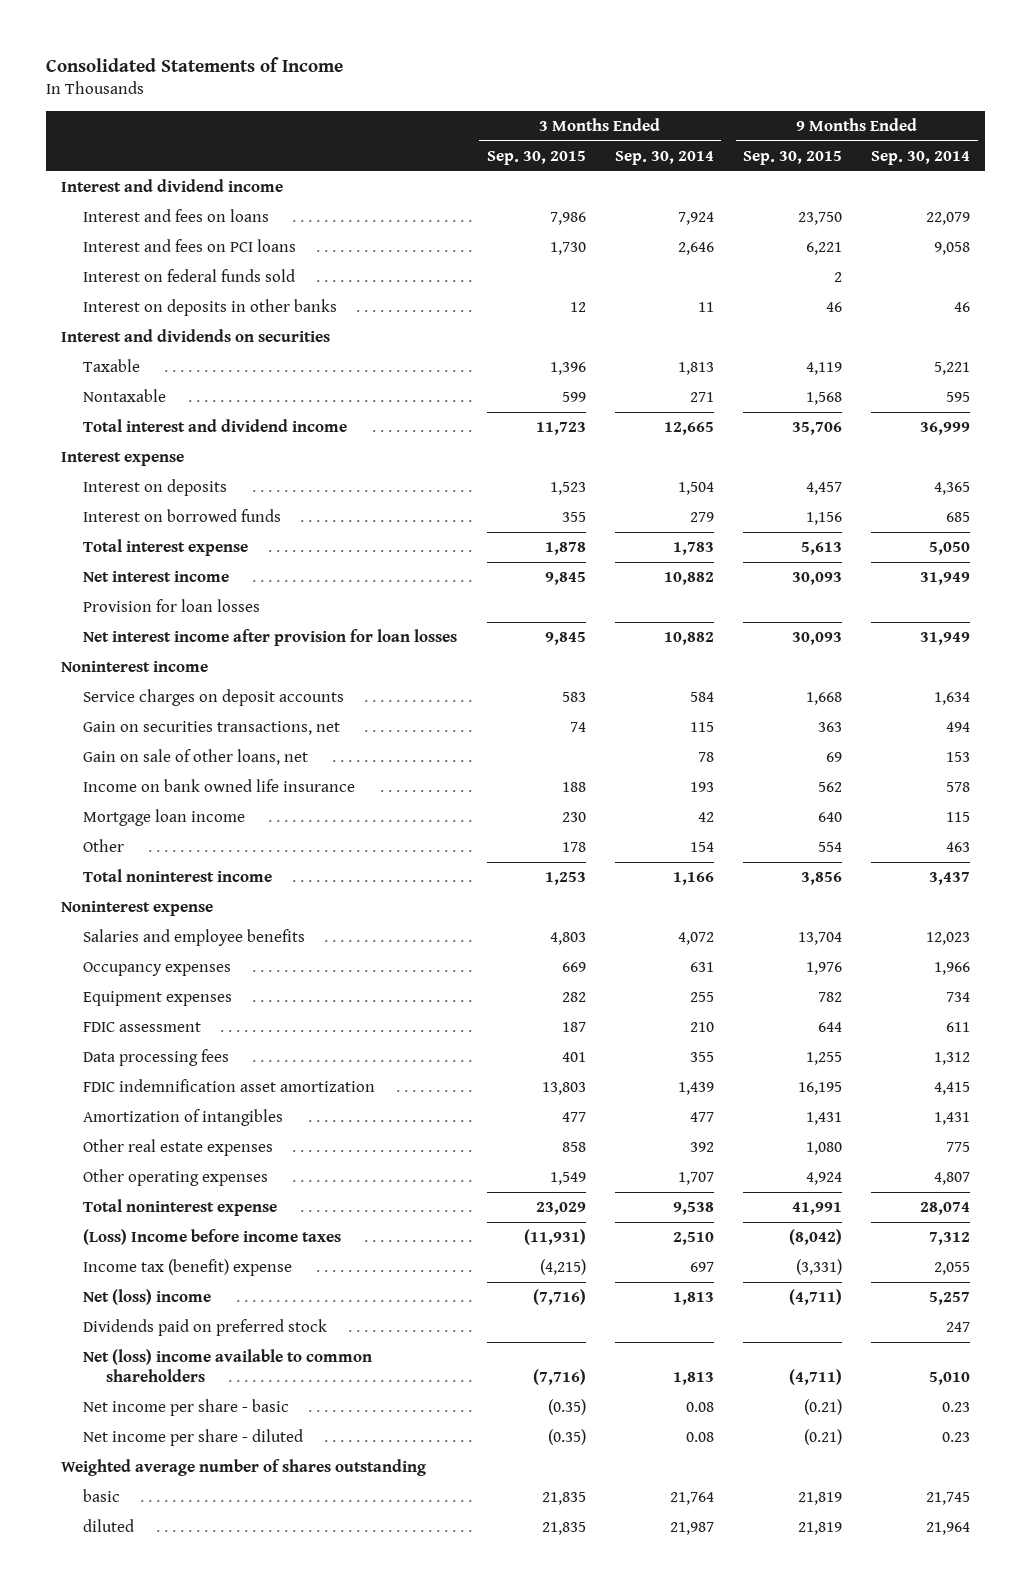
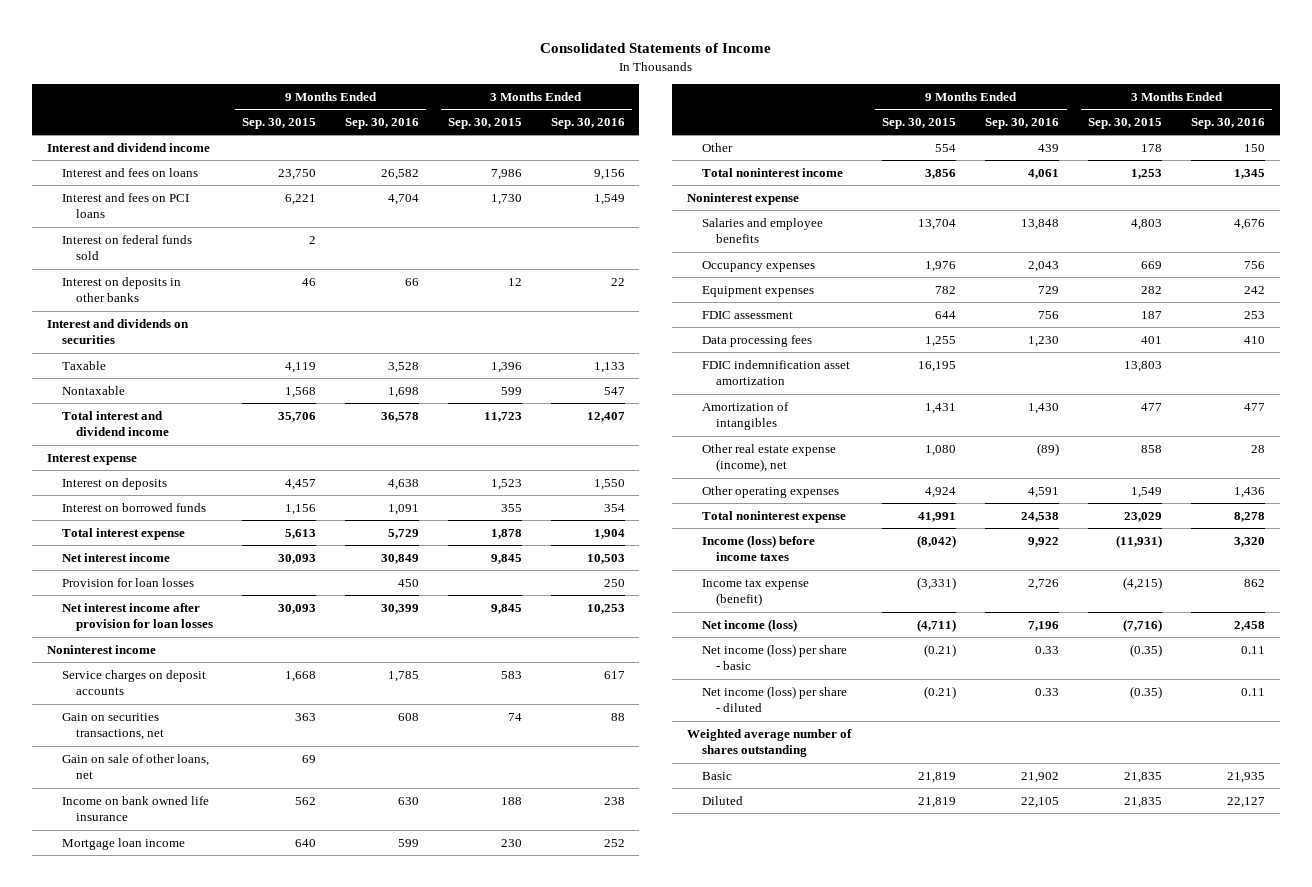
[614,150,714,165] Sep. 30, 2014 -> none
[871,150,971,165] Sep. 30, 2014 -> none
none -> [345,117,420,129] Sep. 30, 2016
none -> [550,117,625,129] Sep. 30, 2016
[83,1139,274,1157] Other real estate expenses -> [701,443,836,473] Other real estate expense (income), net
[83,1319,328,1337] Dividends paid on preferred stock -> none
[83,1349,373,1382] Net (loss) income available to common shareholders -> none
[83,1229,342,1246] (Loss) Income before income taxes -> [701,534,815,562] Income (loss) before income taxes
[83,1259,293,1277] Income tax (benefit) expense -> [701,578,809,607] Income tax expense (benefit)
[83,1289,212,1306] Net (loss) income -> [701,618,797,632] Net income (loss)
[83,1399,290,1417] Net income per share - basic -> [701,643,847,671] Net income (loss) per share - basic
[83,1429,304,1447] Net income per share - diluted -> [701,685,847,713] Net income (loss) per share - diluted
[83,1489,121,1503] basic -> [701,771,732,780] Basic
[83,1519,135,1533] diluted -> [701,795,743,805] Diluted

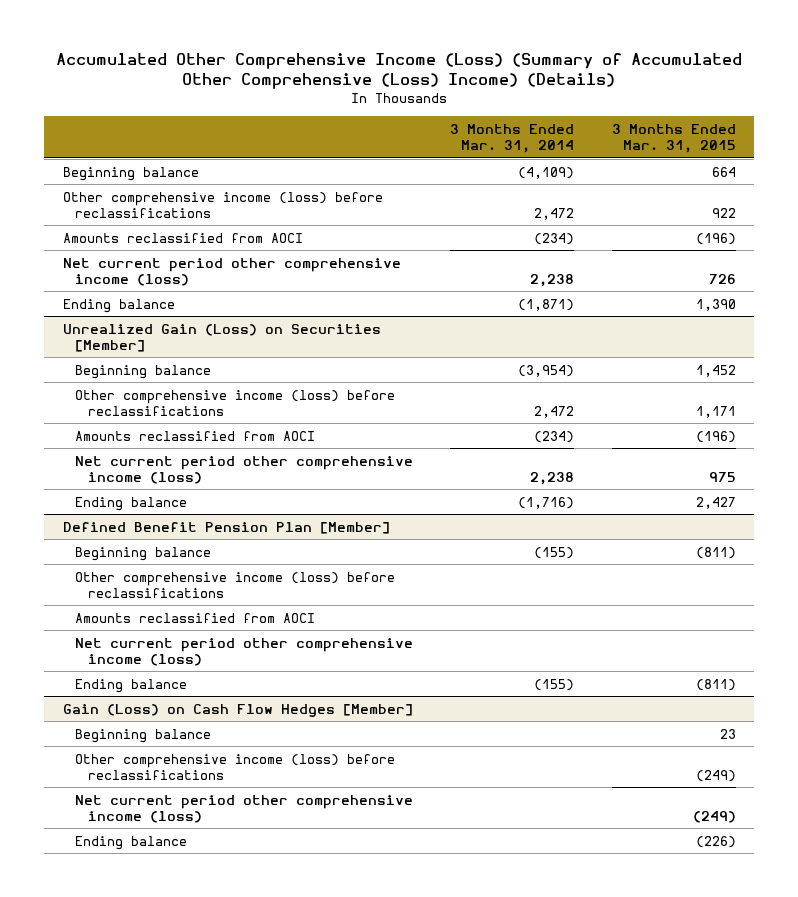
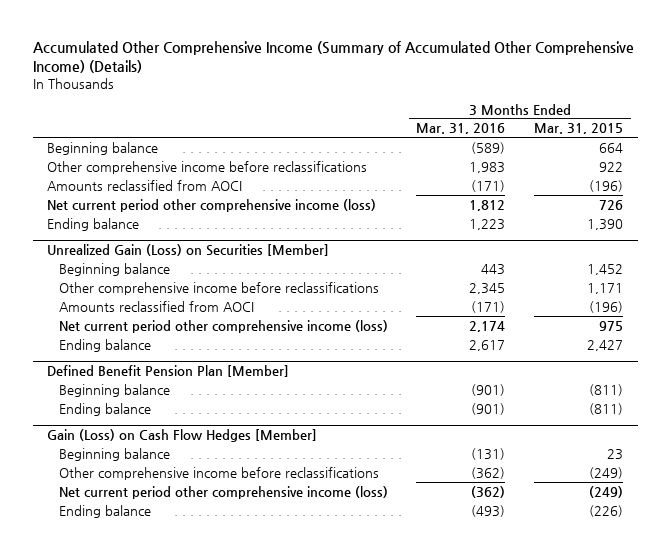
[56,52,743,90] Accumulated Other Comprehensive Income (Loss) (Summary of Accumulated Other Comprehensive (Loss) Income) (Details) -> [32,41,634,74] Accumulated Other Comprehensive Income (Summary of Accumulated Other Comprehensive Income) (Details)
[450,124,575,154] 3 Months Ended Mar. 31, 2014 -> none
none -> [416,123,506,135] Mar. 31, 2016
[62,191,383,218] Other comprehensive income (loss) before reclassifications -> [47,160,368,174] Other comprehensive income before reclassifications
[75,389,396,416] Other comprehensive income (loss) before reclassifications -> [58,281,379,295] Other comprehensive income before reclassifications
[75,571,396,598] Other comprehensive income (loss) before reclassifications -> none
[75,612,316,623] Amounts reclassified from AOCI -> none
[75,637,414,666] Net current period other comprehensive income (loss) -> none
[75,753,396,780] Other comprehensive income (loss) before reclassifications -> [58,466,379,480] Other comprehensive income before reclassifications

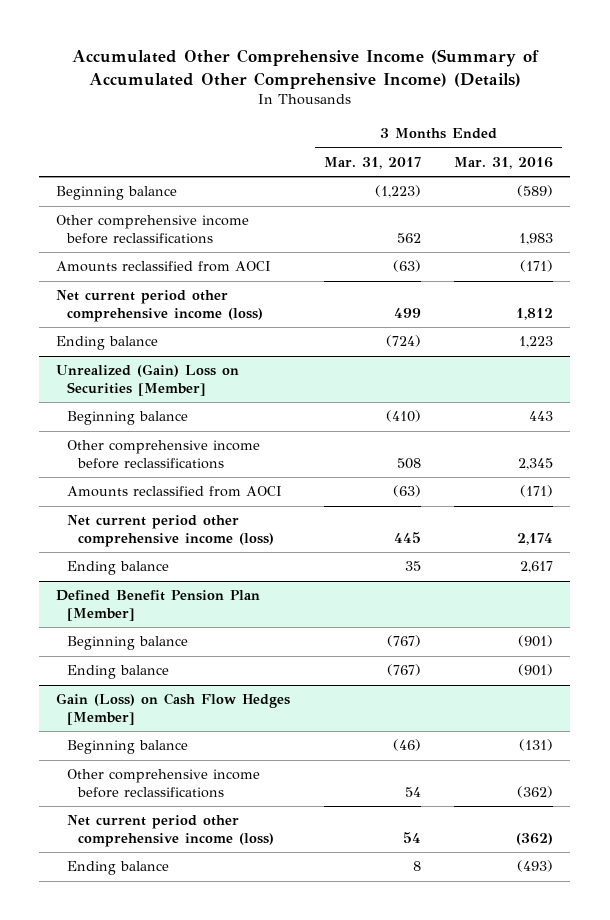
[534,123,624,135] Mar. 31, 2015 -> none
none -> [323,156,421,169] Mar. 31, 2017
[47,243,330,256] Unrealized Gain (Loss) on Securities [Member] -> [56,364,240,396] Unrealized (Gain) Loss on Securities [Member]

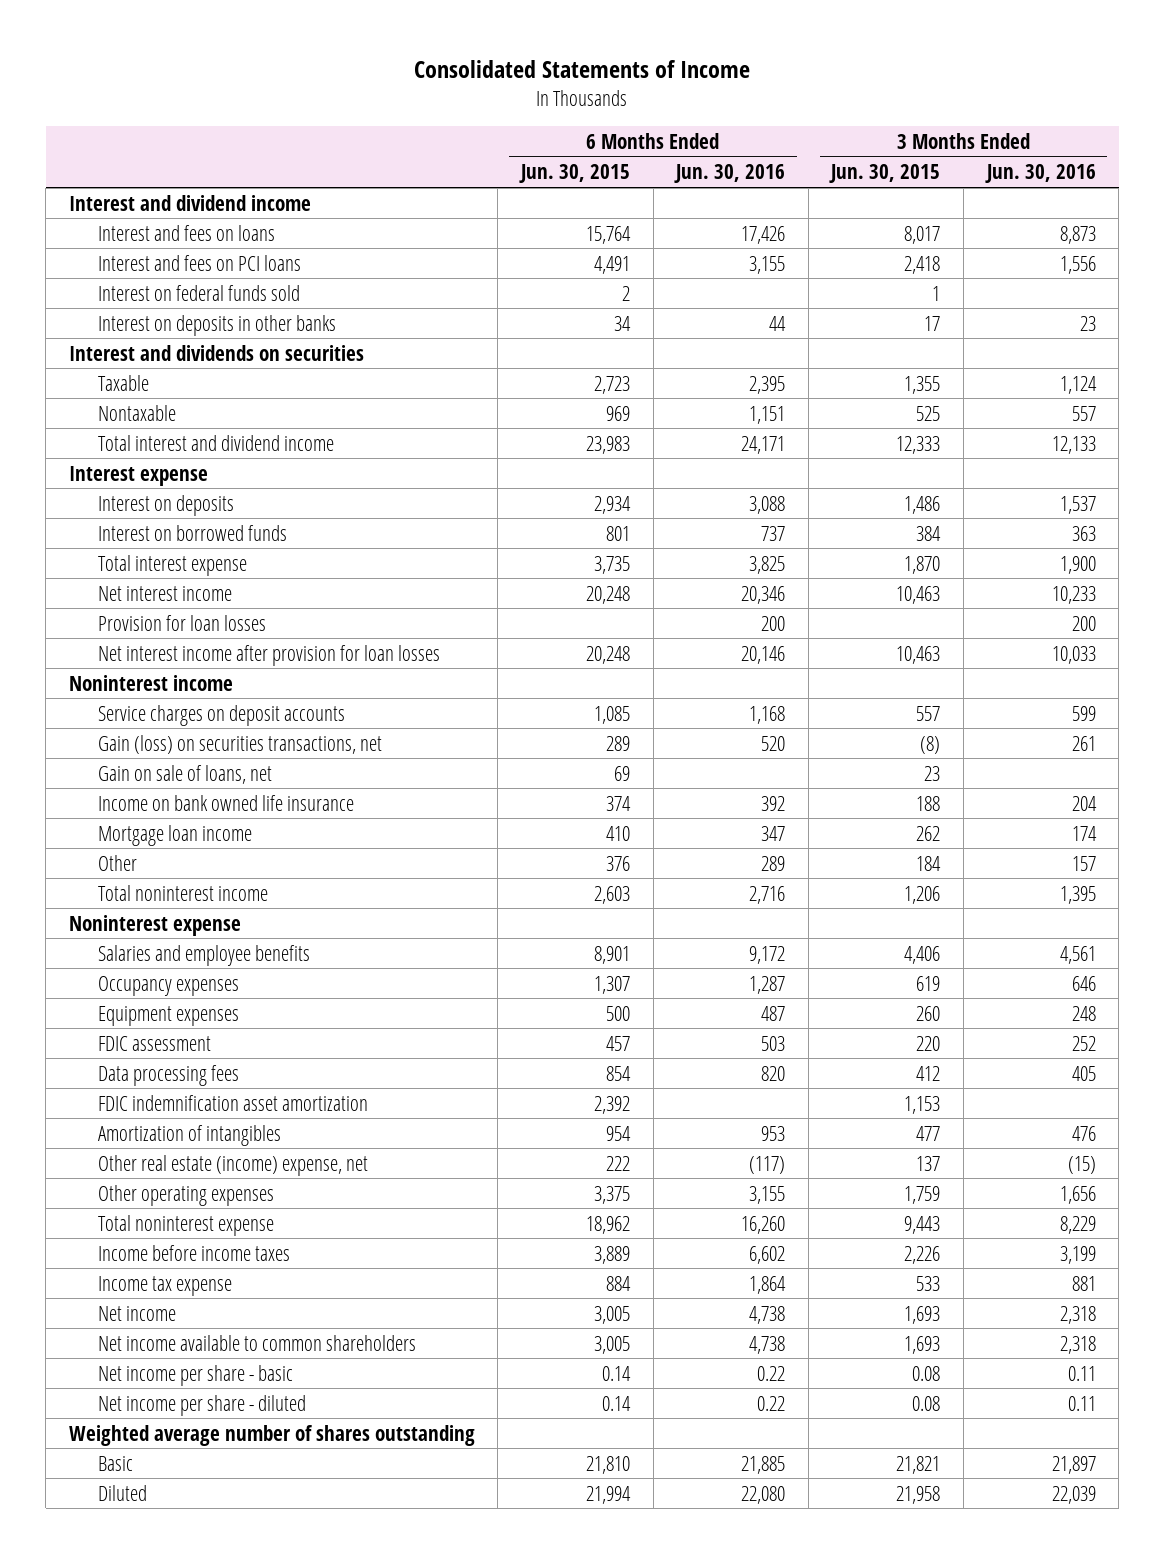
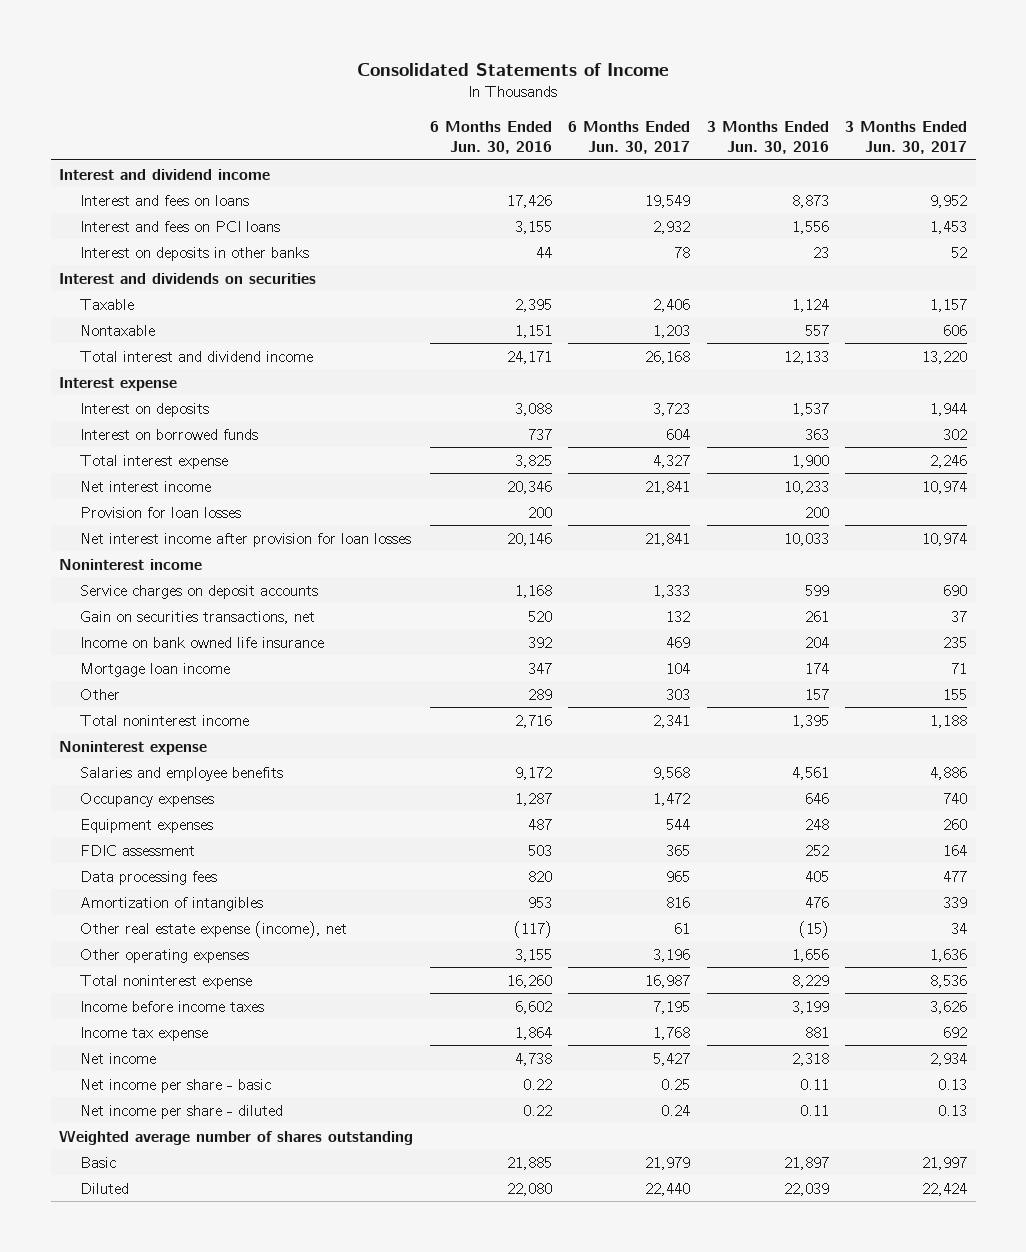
[518,164,630,184] Jun. 30, 2015 -> none
[829,164,941,184] Jun. 30, 2015 -> none
none -> [568,120,691,154] 6 Months Ended Jun. 30, 2017
none -> [845,120,968,154] 3 Months Ended Jun. 30, 2017
[97,284,300,301] Interest on federal funds sold -> none
[97,764,272,784] Gain on sale of loans, net -> none
[97,734,382,754] Gain (loss) on securities transactions, net -> [80,610,316,624] Gain on securities transactions, net
[97,1094,368,1111] FDIC indemnification asset amortization -> none
[97,1154,368,1176] Other real estate (income) expense, net -> [80,920,348,938] Other real estate expense (income), net
[97,1334,416,1351] Net income available to common shareholders -> none

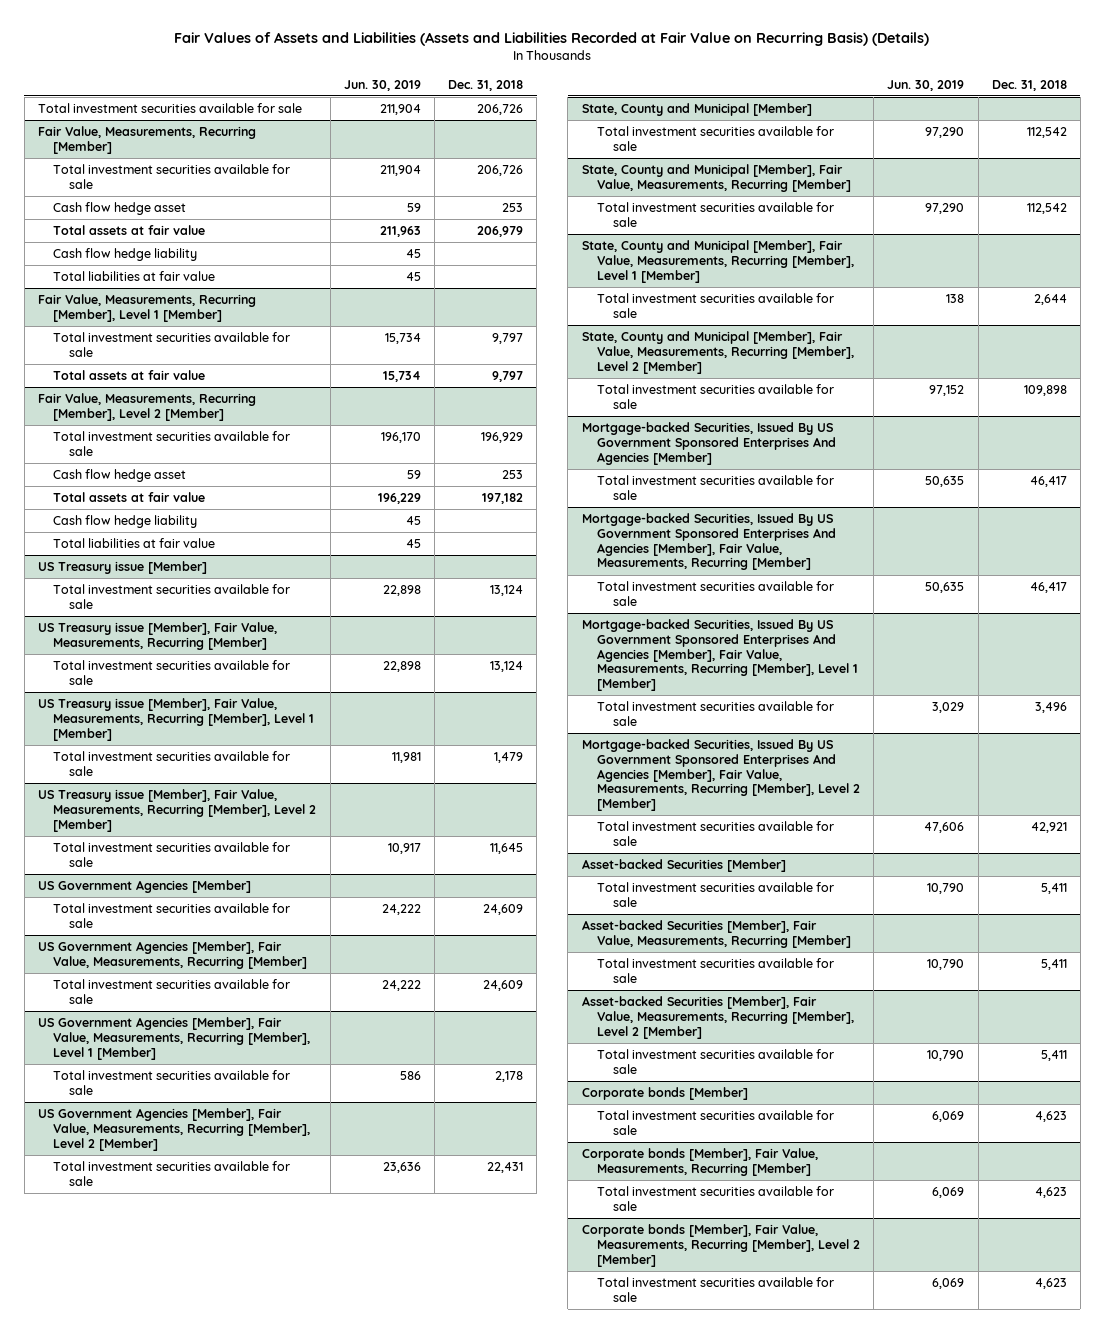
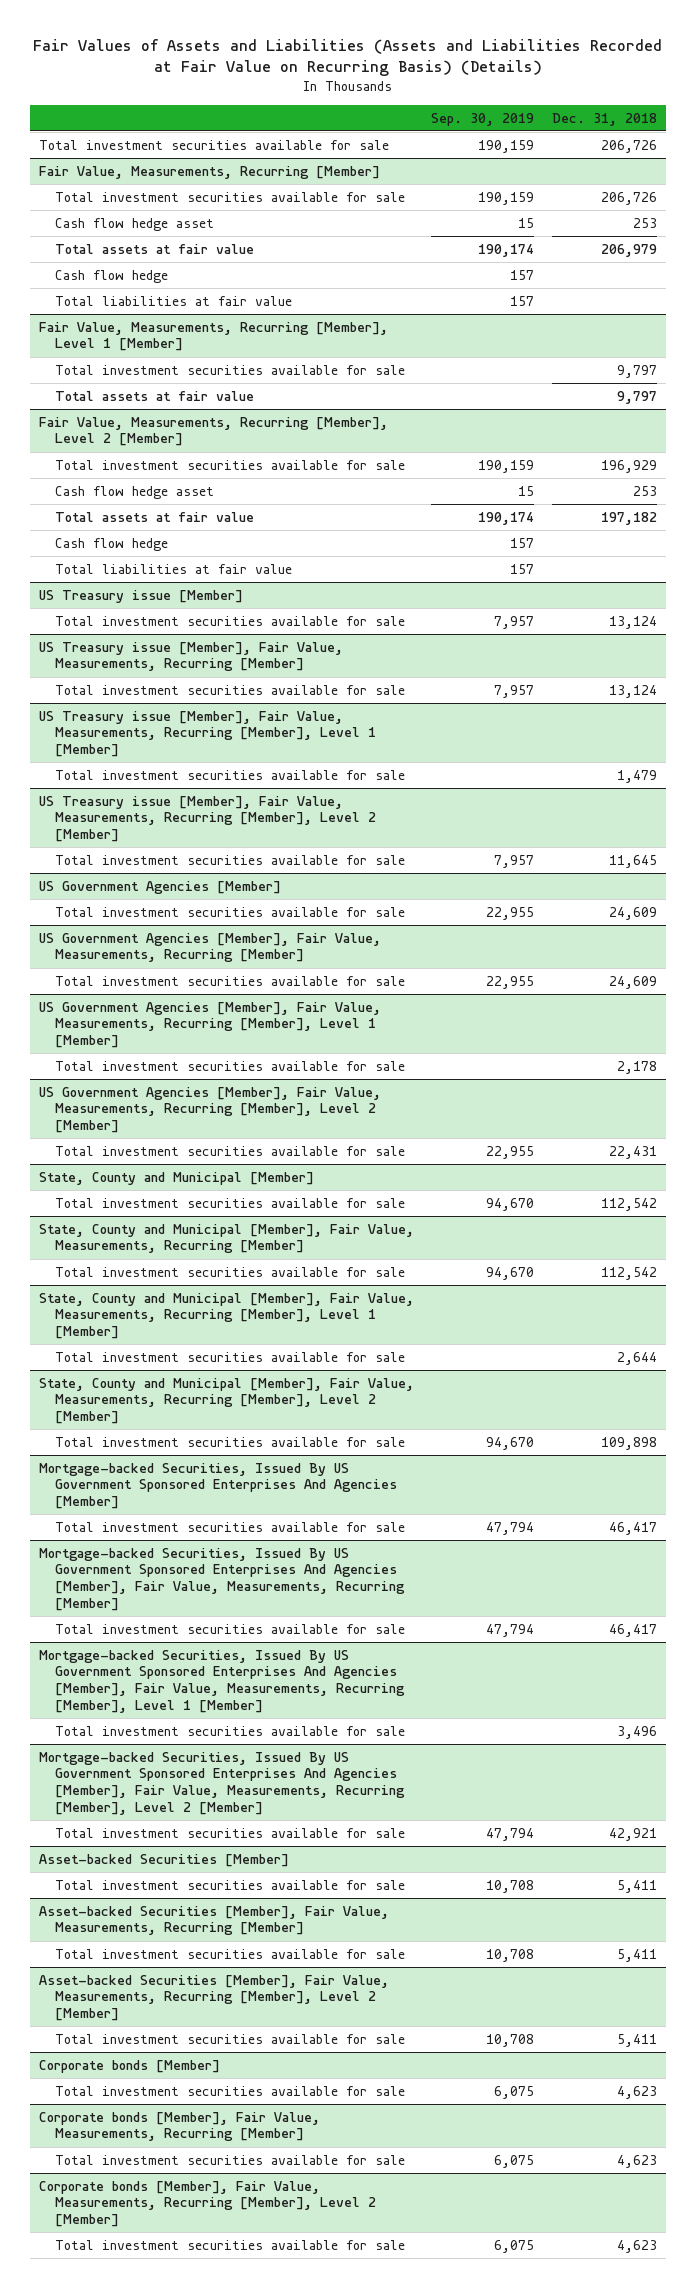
[343,79,421,91] Jun. 30, 2019 -> none
none -> [431,112,535,126] Sep. 30, 2019
[53,247,198,261] Cash flow hedge liability -> [54,269,168,283] Cash flow hedge
[53,514,198,528] Cash flow hedge liability -> [54,537,168,551] Cash flow hedge

